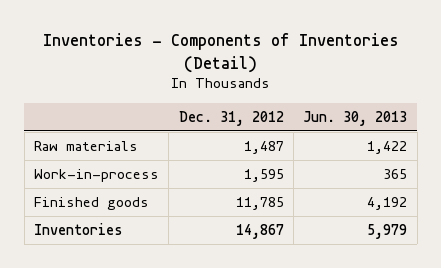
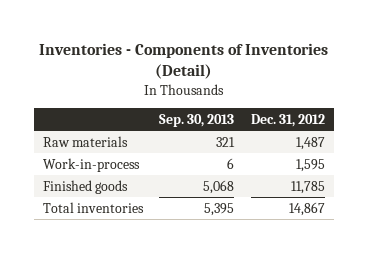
[303,110,408,126] Jun. 30, 2013 -> none
none -> [159,113,235,127] Sep. 30, 2013
[33,223,123,236] Inventories -> [42,201,144,213] Total inventories

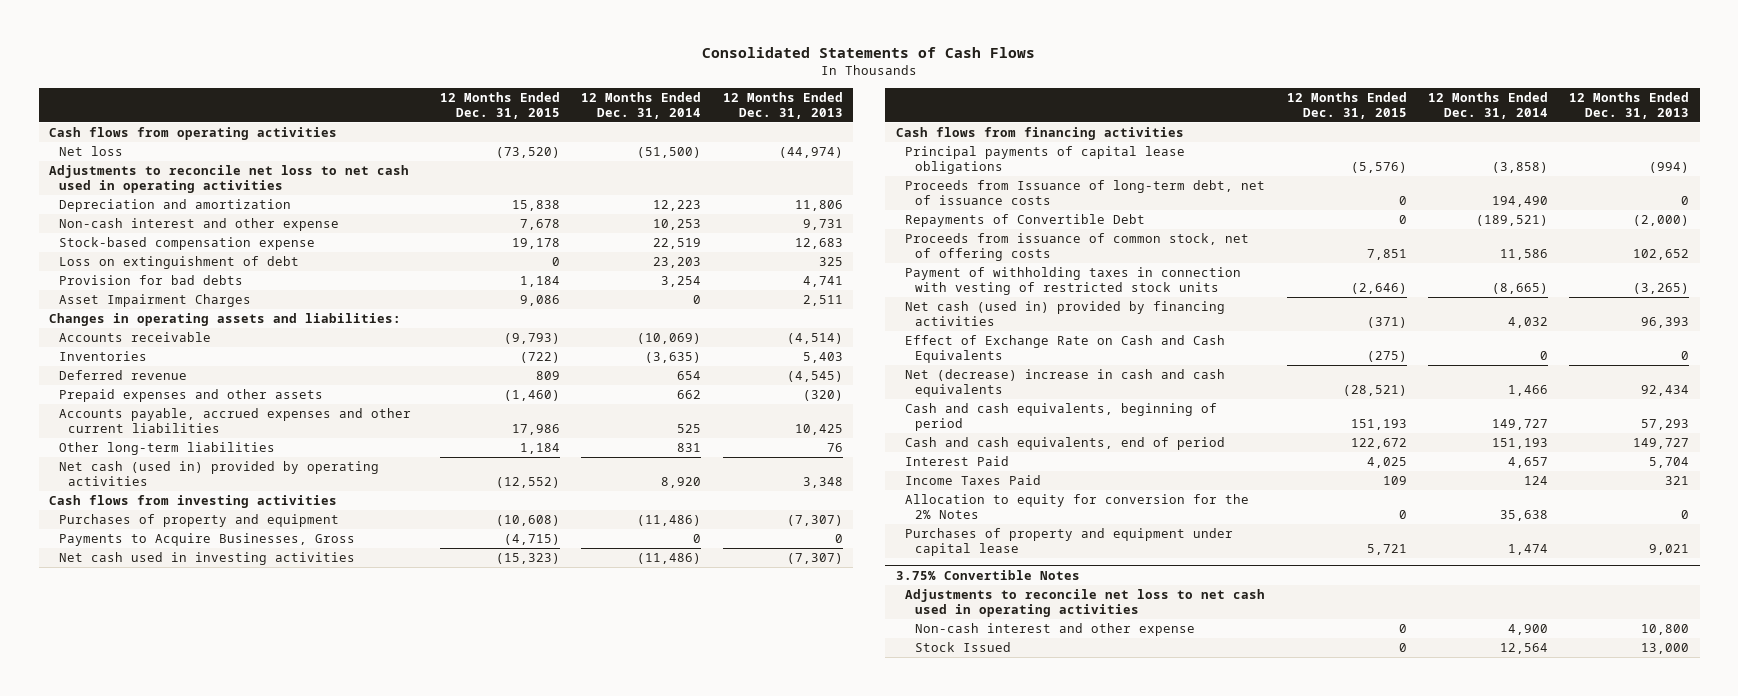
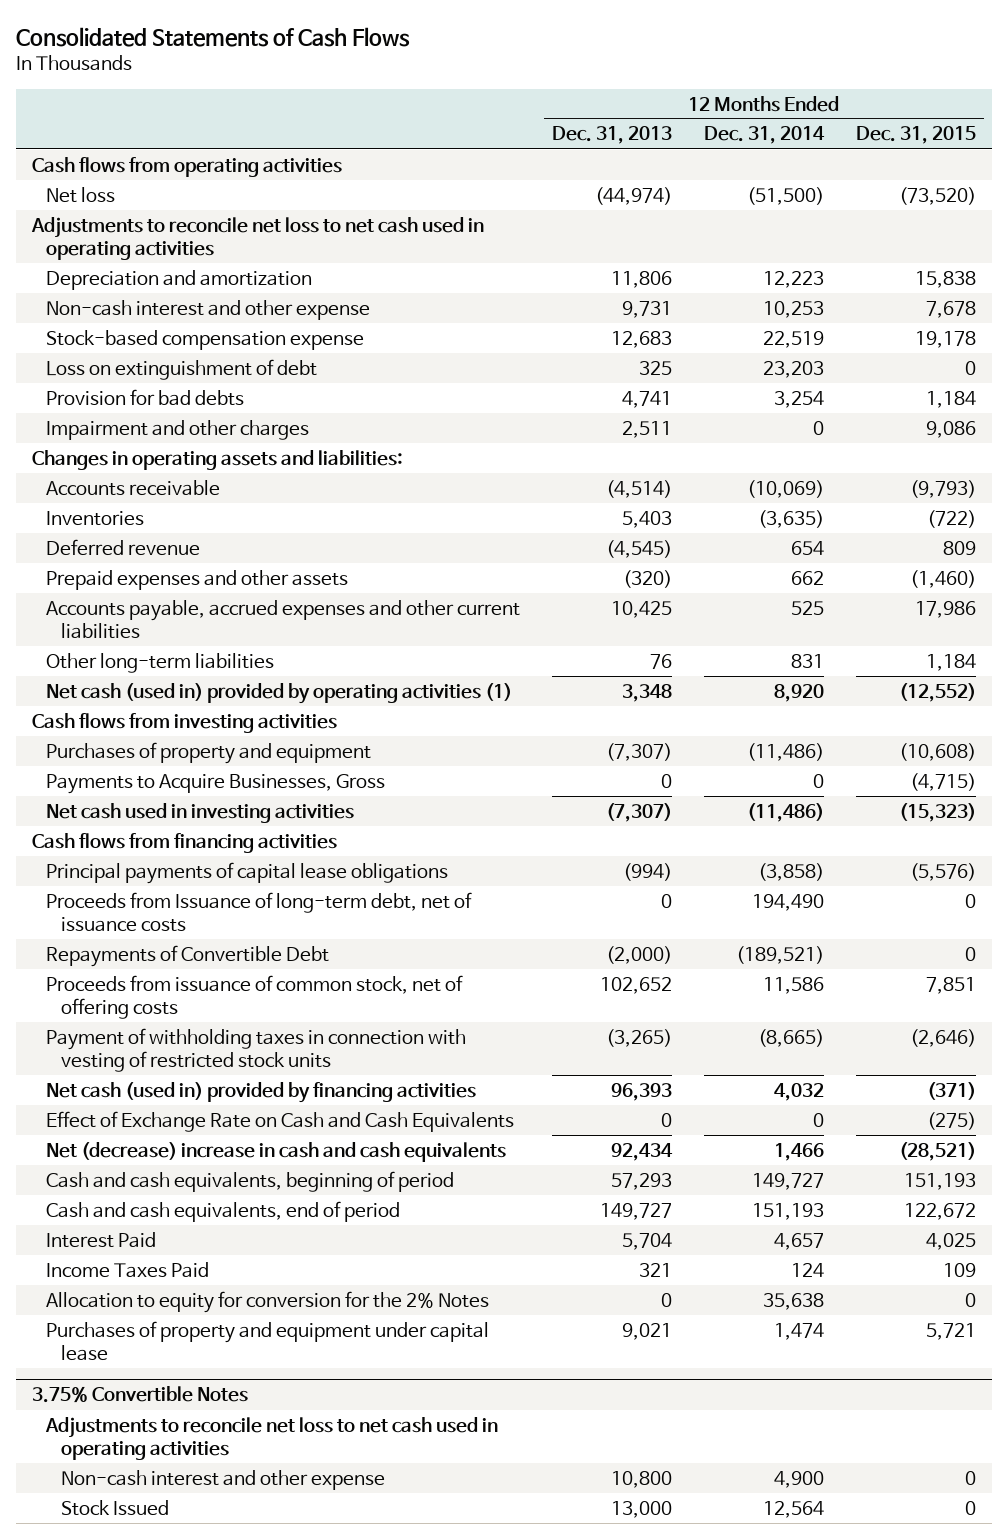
[58,294,251,308] Asset Impairment Charges -> [46,419,310,440] Impairment and other charges
[58,461,379,487] Net cash (used in) provided by operating activities -> [46,682,513,704] Net cash (used in) provided by operating activities (1)

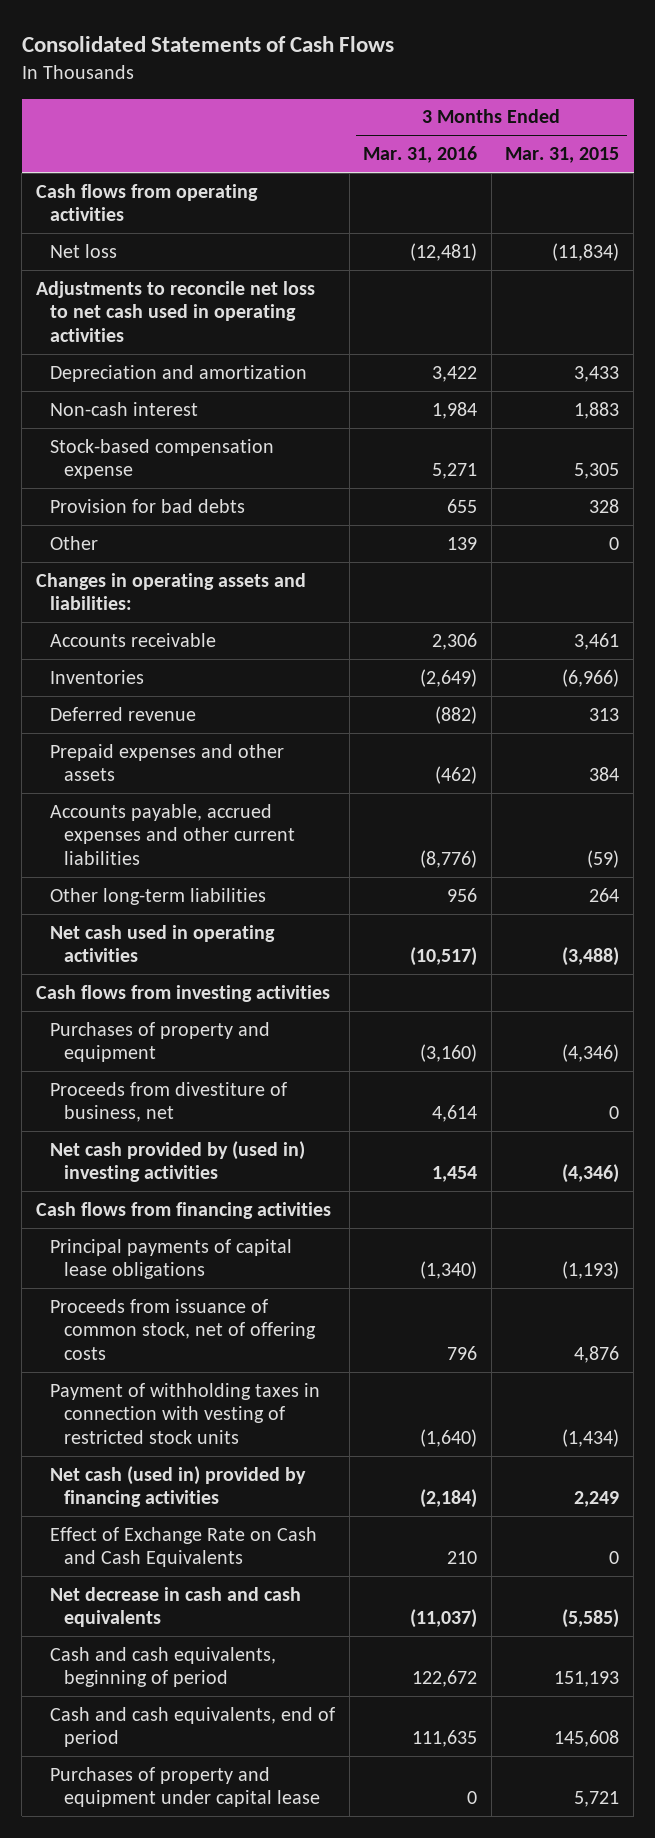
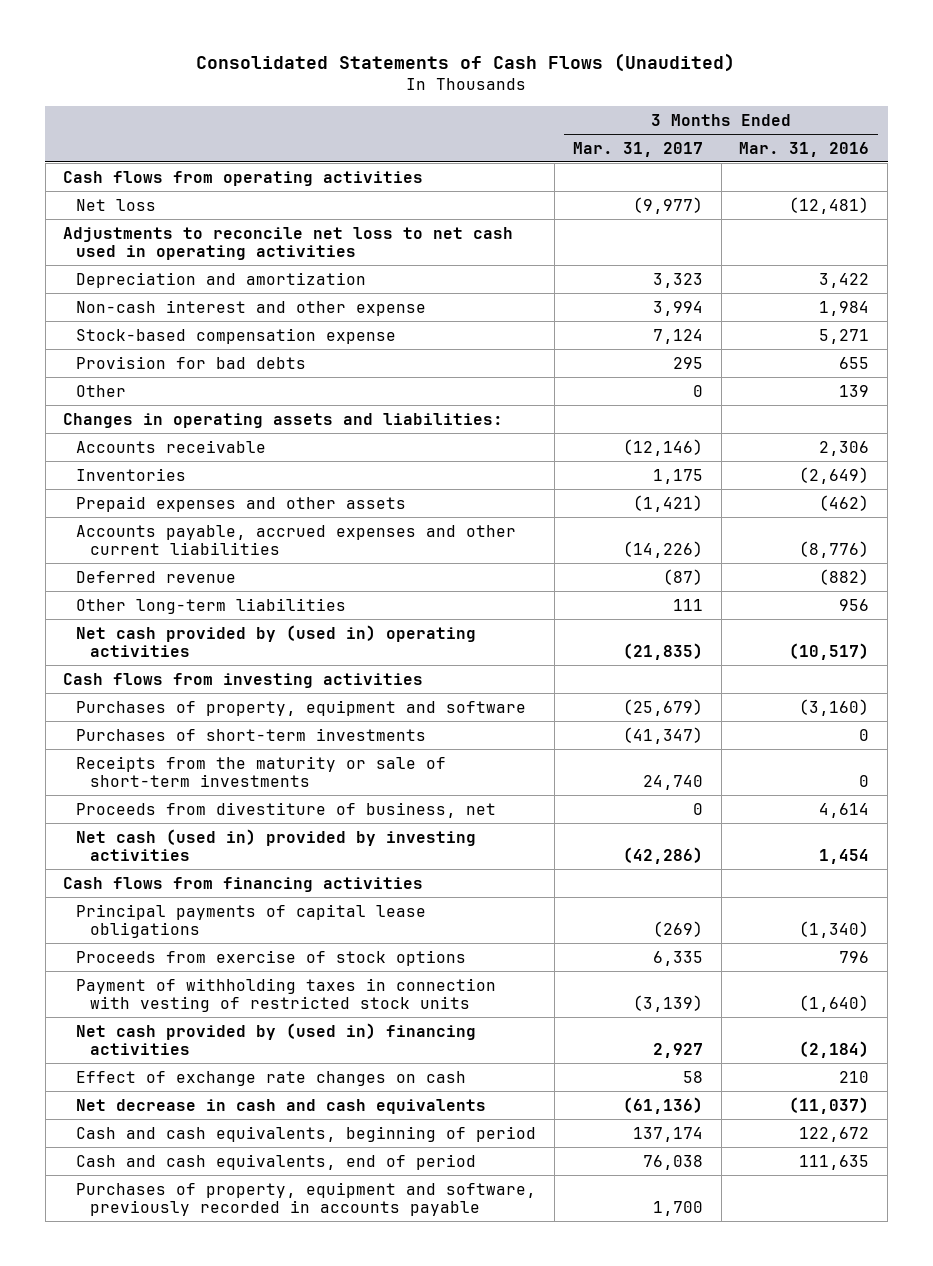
[21,36,394,53] Consolidated Statements of Cash Flows -> [196,53,736,73] Consolidated Statements of Cash Flows (Unaudited)
[505,147,620,164] Mar. 31, 2015 -> none
none -> [572,141,703,157] Mar. 31, 2017
[50,401,199,416] Non-cash interest -> [76,299,427,316] Non-cash interest and other expense
[50,706,197,721] Deferred revenue -> [76,570,237,583] Deferred revenue
[50,924,276,963] Net cash used in operating activities -> [76,624,477,658] Net cash provided by (used in) operating activities
[50,1021,271,1063] Purchases of property and equipment -> [76,699,527,716] Purchases of property, equipment and software
none -> [76,727,427,741] Purchases of short-term investments
none -> [76,755,447,788] Receipts from the maturity or sale of short-term investments
[50,1140,306,1183] Net cash provided by (used in) investing activities -> [76,828,477,862] Net cash (used in) provided by investing activities
[50,1298,317,1360] Proceeds from issuance of common stock, net of offering costs -> [76,949,467,966] Proceeds from exercise of stock options
[50,1465,307,1508] Net cash (used in) provided by financing activities -> [76,1022,477,1056] Net cash provided by (used in) financing activities
[50,1526,318,1568] Effect of Exchange Rate on Cash and Cash Equivalents -> [76,1070,467,1086] Effect of exchange rate changes on cash
[50,1766,321,1808] Purchases of property and equipment under capital lease -> none
none -> [76,1181,537,1217] Purchases of property, equipment and software, previously recorded in accounts payable

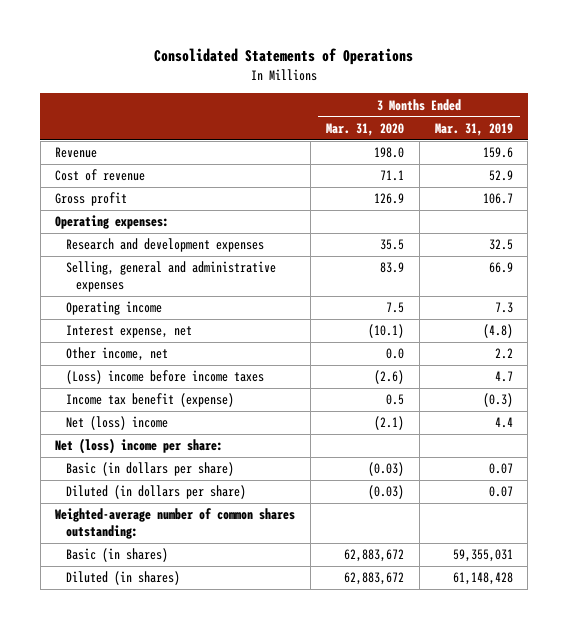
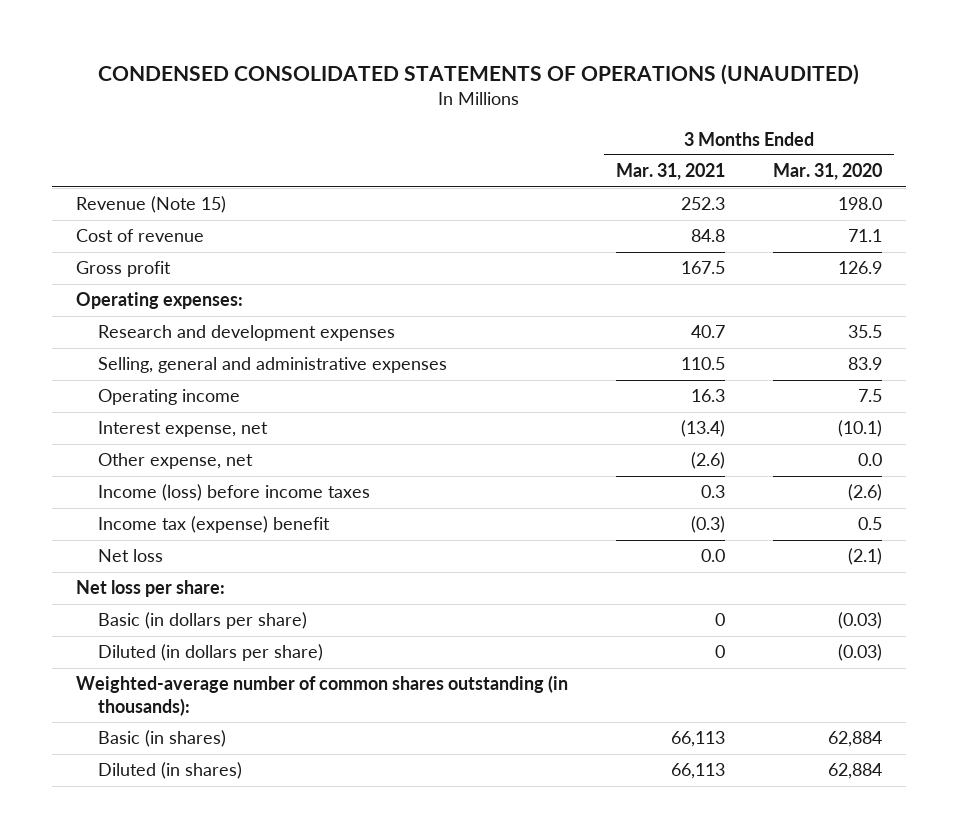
[153,48,413,66] Consolidated Statements of Operations -> [98,63,860,85] CONDENSED CONSOLIDATED STATEMENTS OF OPERATIONS (UNAUDITED)
[434,123,513,137] Mar. 31, 2019 -> none
none -> [616,163,726,181] Mar. 31, 2021
[55,147,98,159] Revenue -> [76,196,227,214] Revenue (Note 15)
[65,347,168,362] Other income, net -> [97,453,253,470] Other expense, net
[65,370,264,385] (Loss) income before income taxes -> [97,484,370,502] Income (loss) before income taxes
[65,393,234,408] Income tax benefit (expense) -> [97,516,330,534] Income tax (expense) benefit
[65,416,168,431] Net (loss) income -> [97,549,163,563] Net loss
[55,438,224,455] Net (loss) income per share: -> [76,580,226,598] Net loss per share:
[55,508,296,539] Weighted-average number of common shares outstanding: -> [76,675,569,716] Weighted-average number of common shares outstanding (in thousands):
[343,549,404,563] 62,883,672 -> [828,731,883,748] 62,884
[343,572,404,586] 62,883,672 -> [828,763,883,780] 62,884

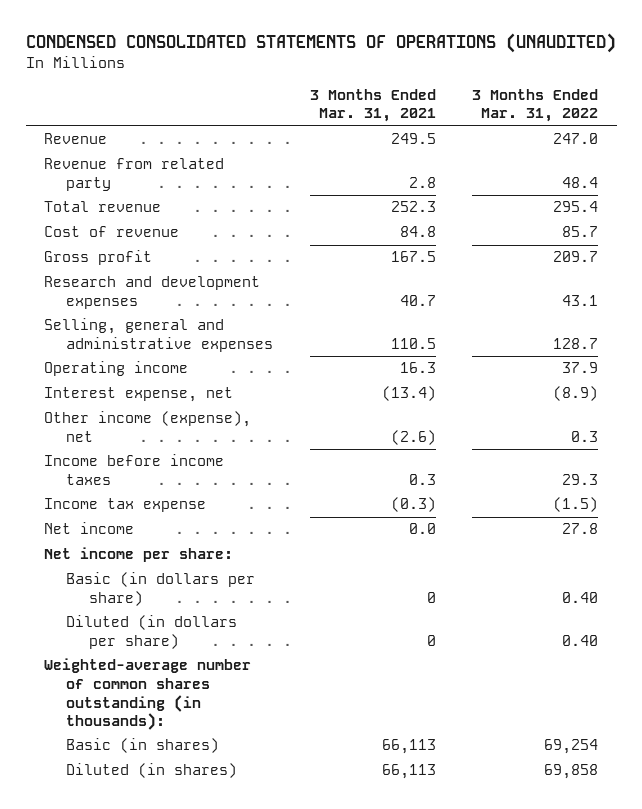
[773,163,883,181] Mar. 31, 2020 -> none
none -> [472,88,599,123] 3 Months Ended Mar. 31, 2022
[76,196,227,214] Revenue (Note 15) -> [43,133,107,145] Revenue
[681,197,726,211] 252.3 -> [390,133,436,145] 249.5
none -> [43,158,224,192] Revenue from related party
none -> [43,201,161,213] Total revenue
[76,292,244,310] Operating expenses: -> none
[97,453,253,470] Other expense, net -> [43,411,251,443] Other income (expense), net
[97,484,370,502] Income (loss) before income taxes -> [43,454,224,486] Income before income taxes
[97,516,330,534] Income tax (expense) benefit -> [43,498,206,513] Income tax expense
[97,549,163,563] Net loss -> [43,522,134,535] Net income
[76,580,226,598] Net loss per share: -> [43,547,233,563] Net income per share:

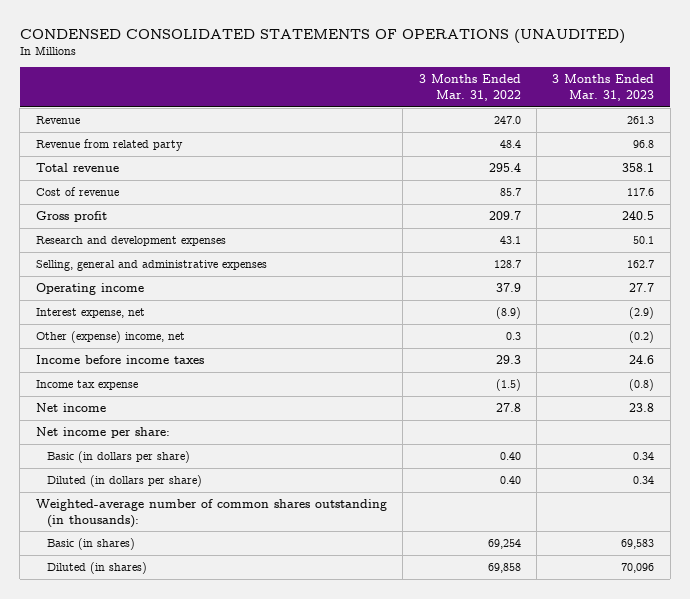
[309,88,436,123] 3 Months Ended Mar. 31, 2021 -> none
none -> [552,74,655,101] 3 Months Ended Mar. 31, 2023
[43,411,251,443] Other income (expense), net -> [35,331,185,344] Other (expense) income, net

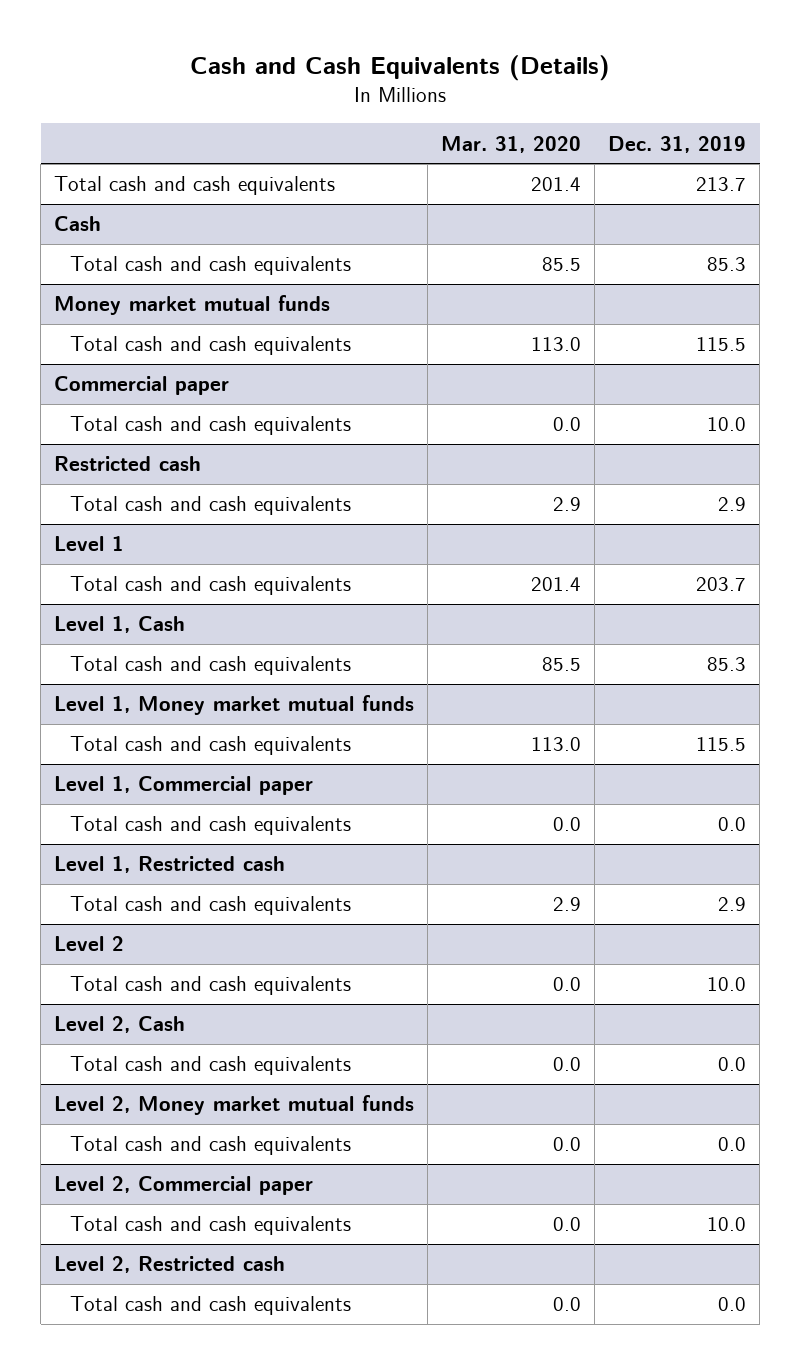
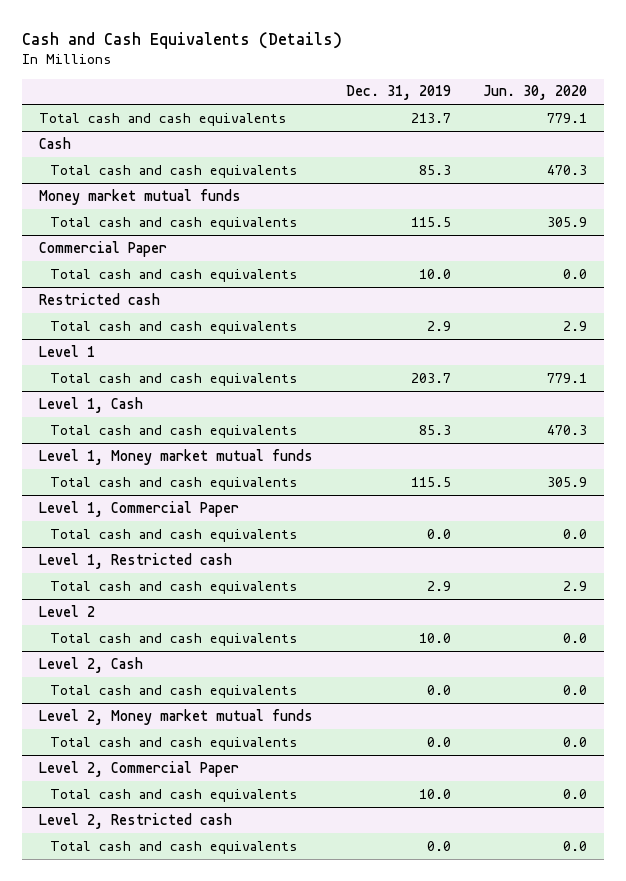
[441,135,582,153] Mar. 31, 2020 -> none
none -> [483,85,588,101] Jun. 30, 2020
[54,376,230,396] Commercial paper -> [38,240,167,257] Commercial Paper
[54,776,314,796] Level 1, Commercial paper -> [38,500,239,517] Level 1, Commercial Paper
[54,1176,314,1196] Level 2, Commercial paper -> [38,760,239,777] Level 2, Commercial Paper

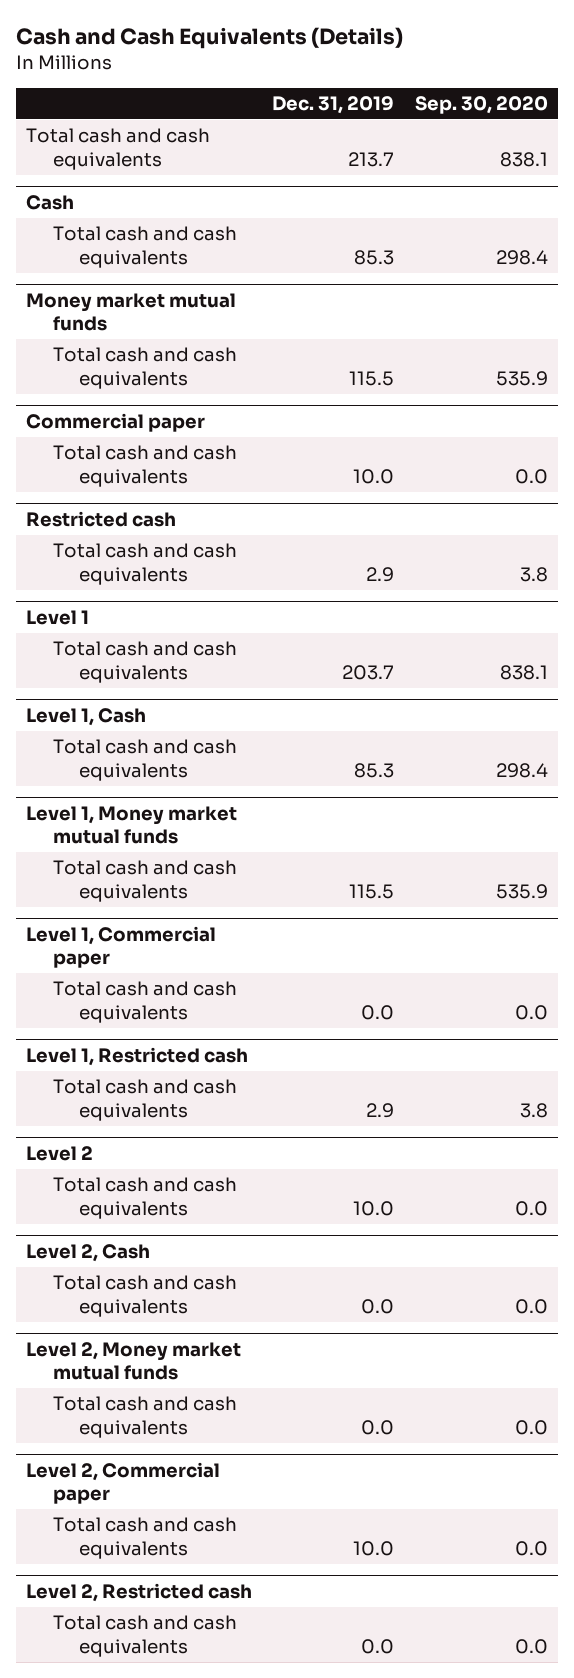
[483,85,588,101] Jun. 30, 2020 -> none
none -> [414,95,548,114] Sep. 30, 2020
[38,240,167,257] Commercial Paper -> [26,413,206,433] Commercial paper
[38,500,239,517] Level 1, Commercial Paper -> [26,926,217,969] Level 1, Commercial paper
[38,760,239,777] Level 2, Commercial Paper -> [26,1462,221,1505] Level 2, Commercial paper

